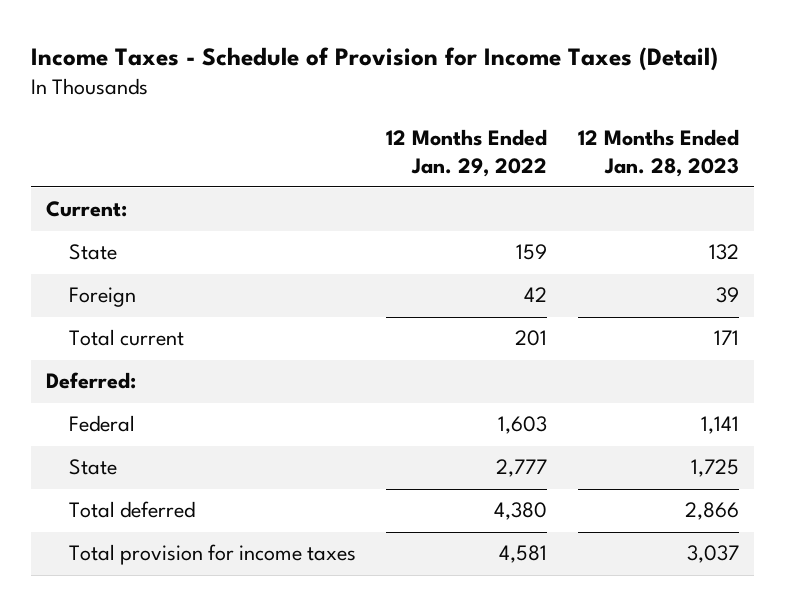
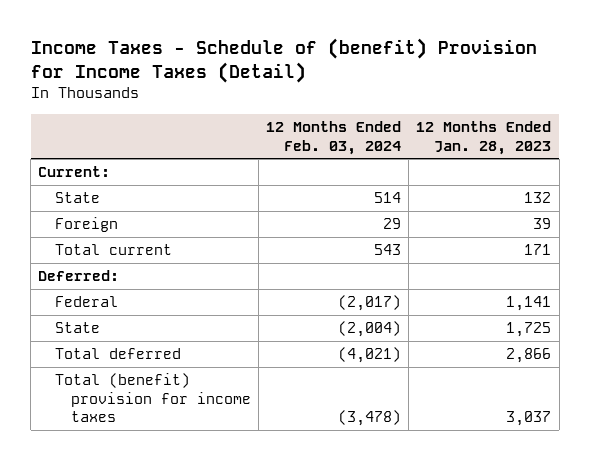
[30,46,718,71] Income Taxes - Schedule of Provision for Income Taxes (Detail) -> [30,38,537,83] Income Taxes - Schedule of (benefit) Provision for Income Taxes (Detail)
[386,128,548,177] 12 Months Ended Jan. 29, 2022 -> none
none -> [266,120,402,155] 12 Months Ended Feb. 03, 2024
[68,544,356,566] Total provision for income taxes -> [54,373,251,423] Total (benefit) provision for income taxes

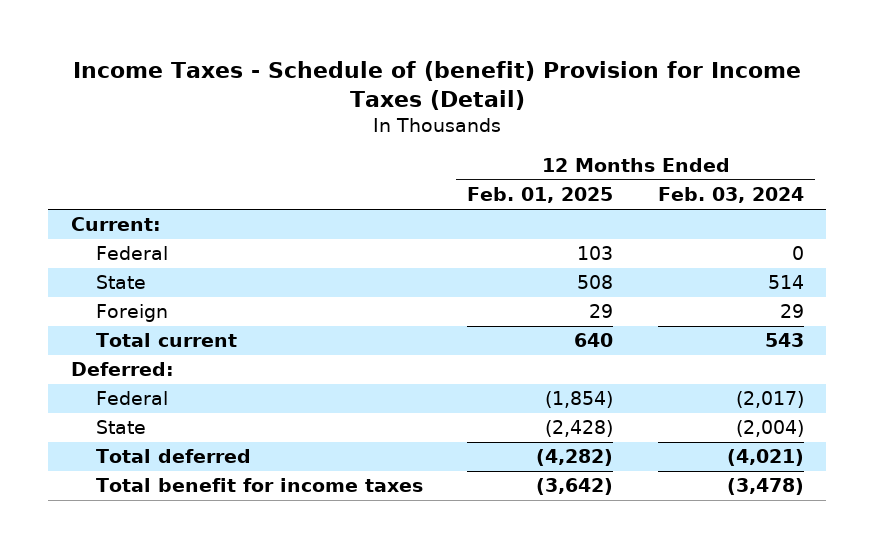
[416,120,552,155] 12 Months Ended Jan. 28, 2023 -> none
none -> [467,187,614,204] Feb. 01, 2025
none -> [95,246,168,261] Federal
[54,373,251,423] Total (benefit) provision for income taxes -> [95,478,423,493] Total benefit for income taxes

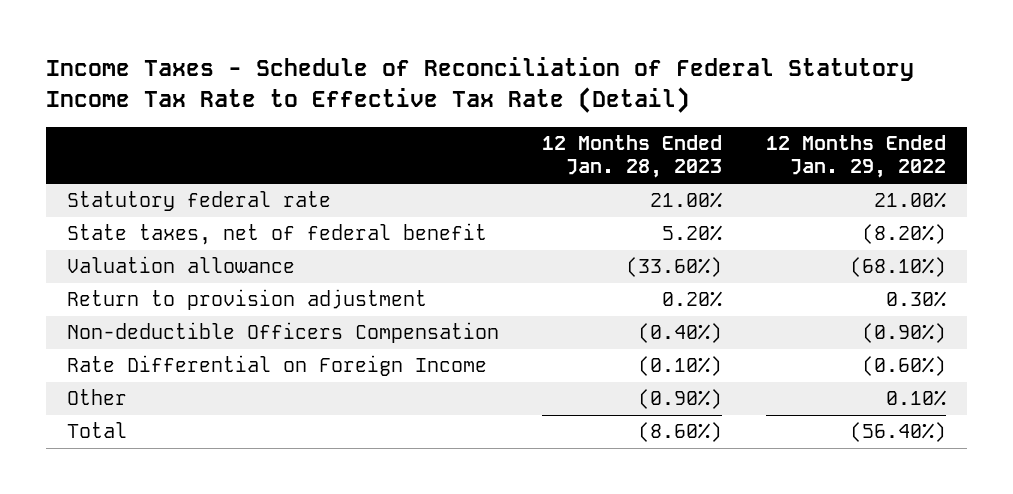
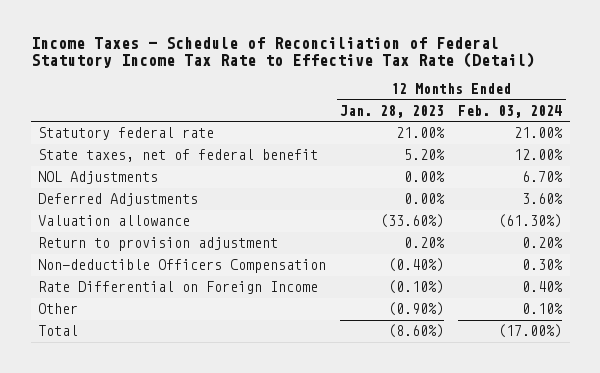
[765,135,946,179] 12 Months Ended Jan. 29, 2022 -> none
none -> [458,104,563,118] Feb. 03, 2024
none -> [38,171,159,185] NOL Adjustments
none -> [38,193,199,207] Deferred Adjustments

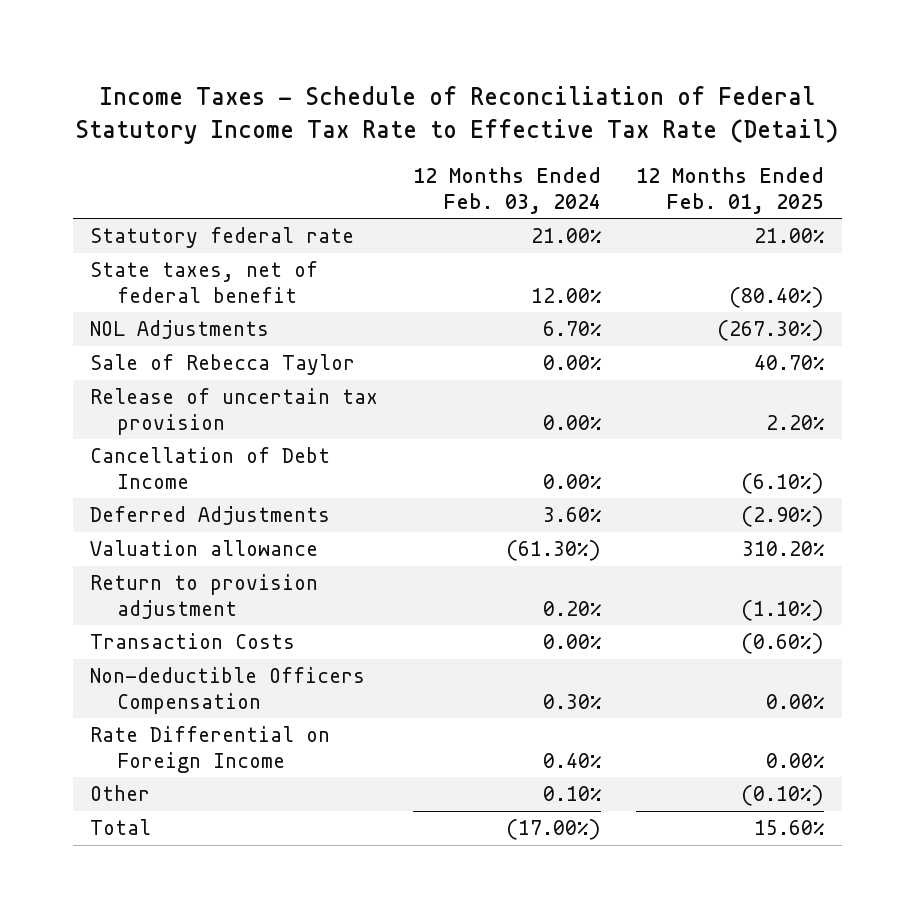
[340,104,445,118] Jan. 28, 2023 -> none
none -> [636,167,825,214] 12 Months Ended Feb. 01, 2025
none -> [90,354,356,376] Sale of Rebecca Taylor
none -> [90,388,379,435] Release of uncertain tax provision
none -> [90,447,331,489] Cancellation of Debt Income
none -> [90,633,296,650] Transaction Costs

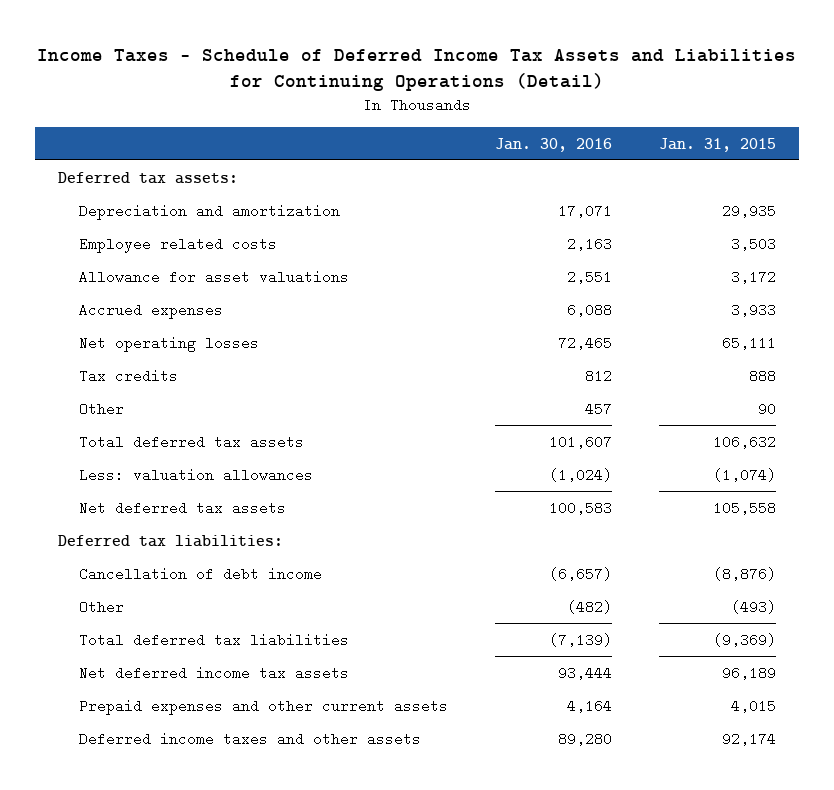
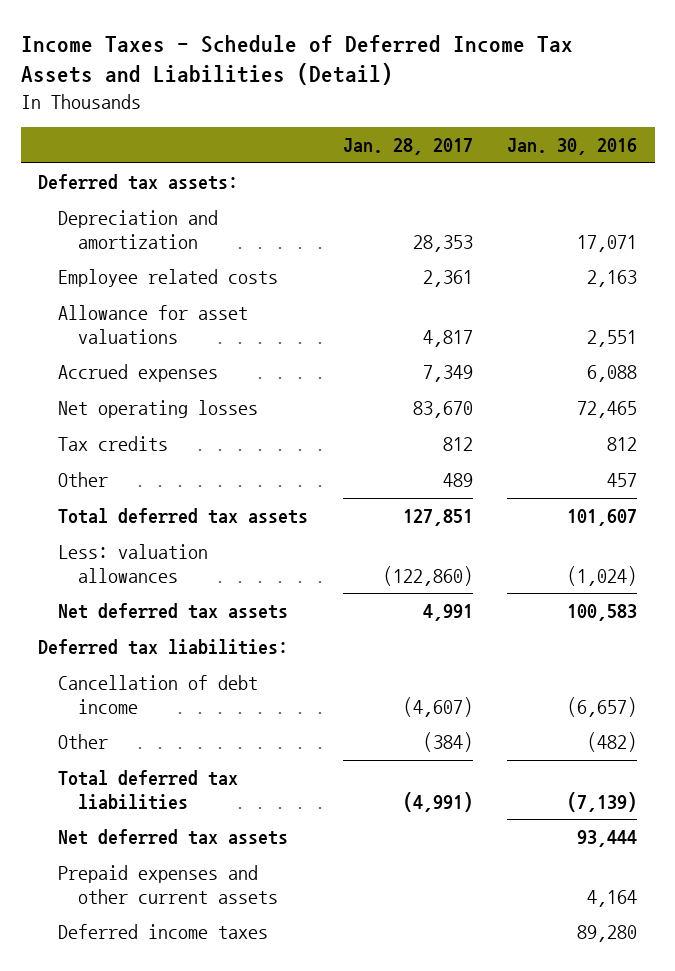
[36,49,796,92] Income Taxes - Schedule of Deferred Income Tax Assets and Liabilities for Continuing Operations (Detail) -> [20,34,573,86] Income Taxes - Schedule of Deferred Income Tax Assets and Liabilities (Detail)
[658,137,776,152] Jan. 31, 2015 -> none
none -> [342,138,473,156] Jan. 28, 2017
[79,665,350,680] Net deferred income tax assets -> [58,829,289,846] Net deferred tax assets
[79,731,422,746] Deferred income taxes and other assets -> [58,924,269,940] Deferred income taxes

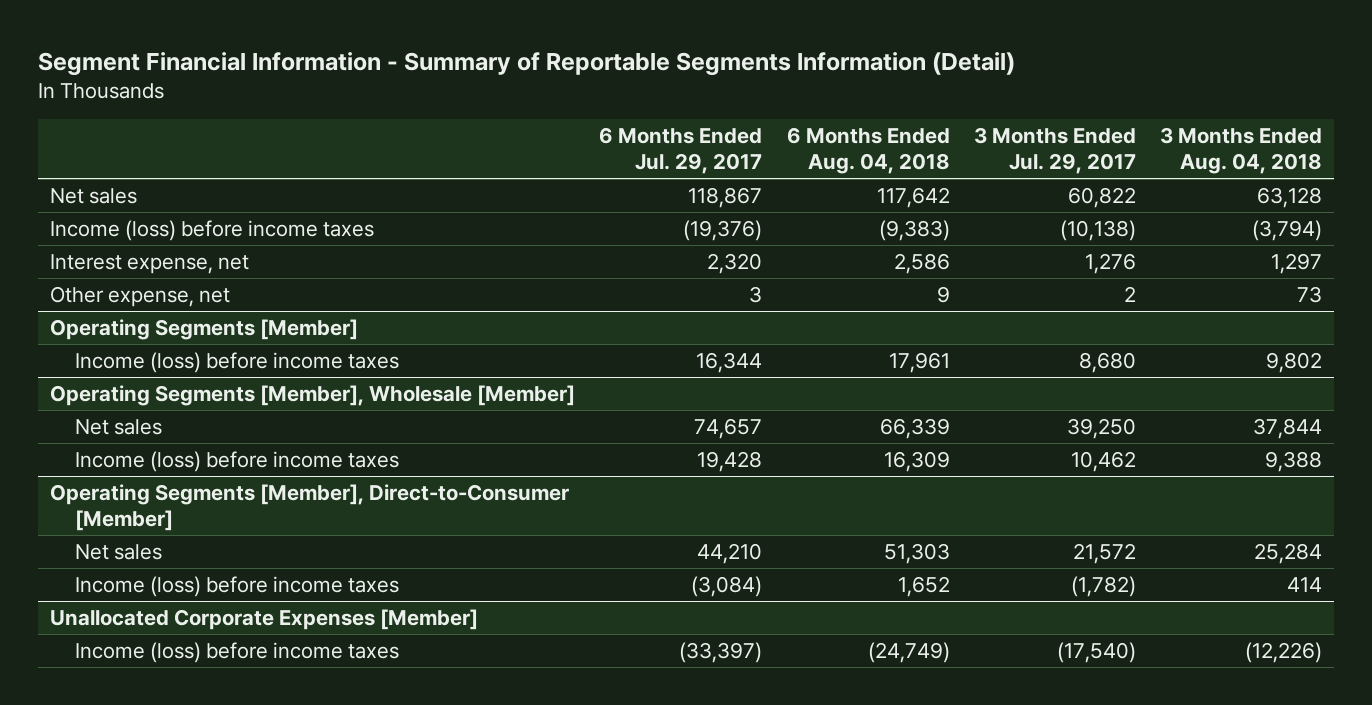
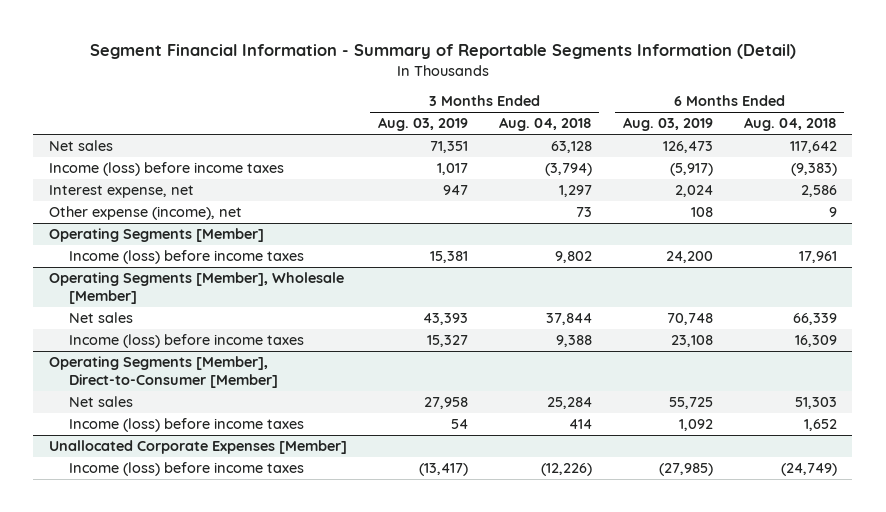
[599,127,763,174] 6 Months Ended Jul. 29, 2017 -> none
[973,127,1136,174] 3 Months Ended Jul. 29, 2017 -> none
none -> [377,117,468,132] Aug. 03, 2019
none -> [622,117,713,132] Aug. 03, 2019
[50,285,231,307] Other expense, net -> [48,206,242,221] Other expense (income), net

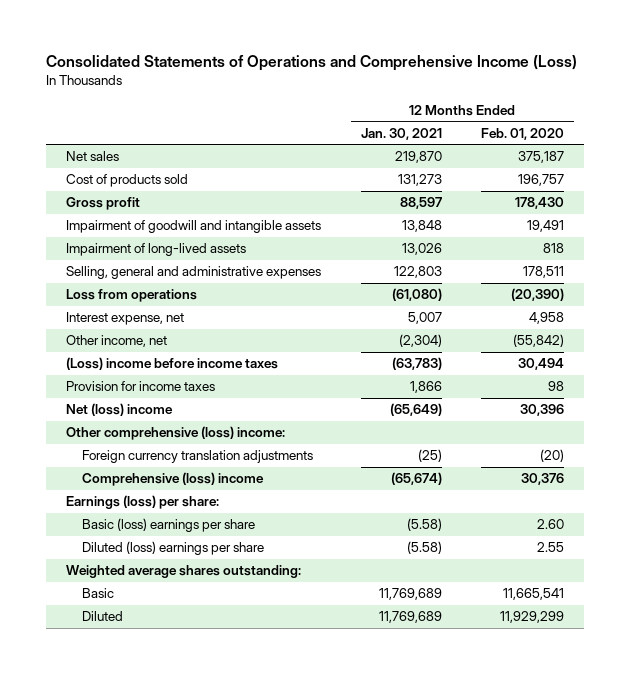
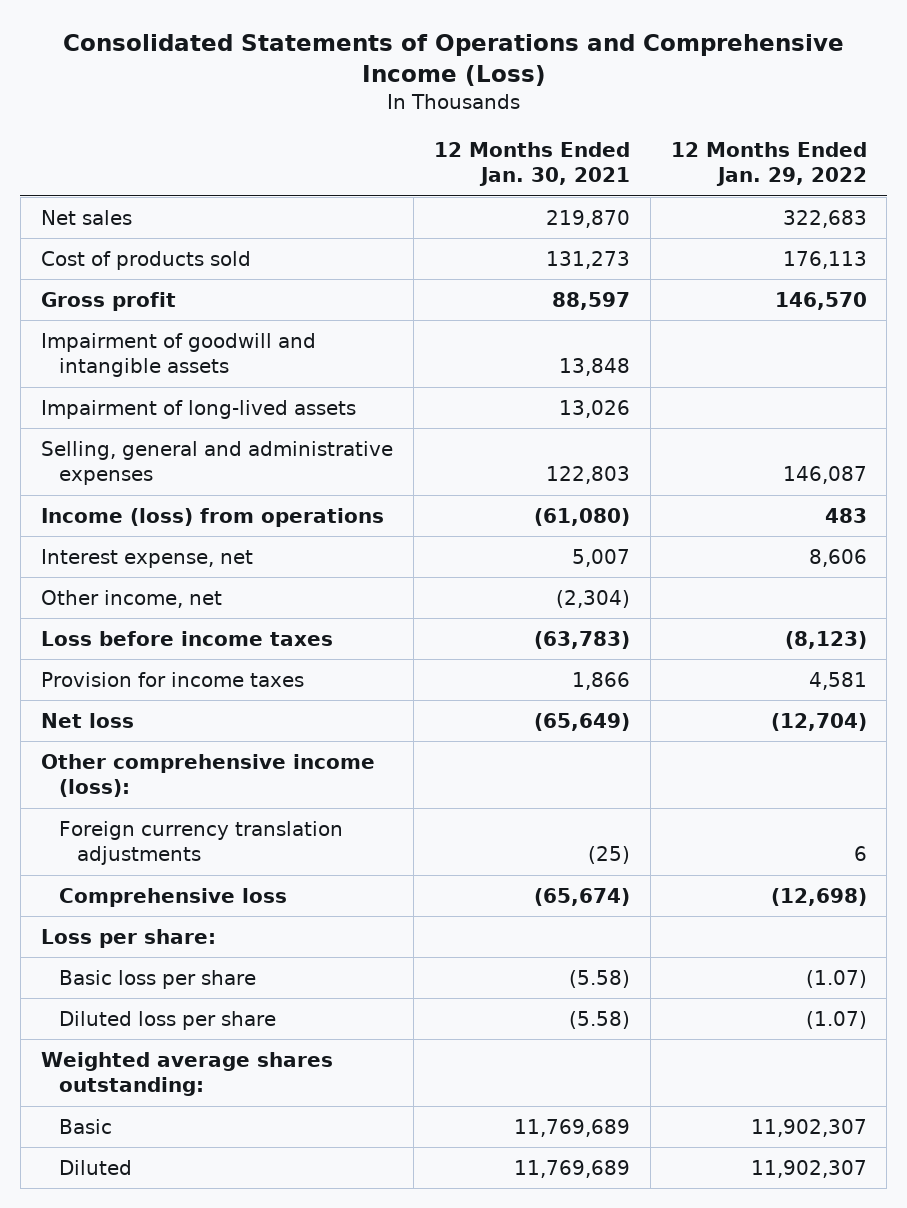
[481,127,565,140] Feb. 01, 2020 -> none
none -> [670,141,867,187] 12 Months Ended Jan. 29, 2022
[65,289,197,303] Loss from operations -> [40,507,384,527] Income (loss) from operations
[65,357,278,371] (Loss) income before income taxes -> [40,630,333,646] Loss before income taxes
[65,403,173,417] Net (loss) income -> [40,712,134,728] Net loss
[65,426,285,441] Other comprehensive (loss) income: -> [40,753,375,798] Other comprehensive income (loss):
[81,472,264,487] Comprehensive (loss) income -> [58,887,287,907] Comprehensive loss
[65,495,219,510] Earnings (loss) per share: -> [40,928,216,948] Loss per share:
[81,518,255,533] Basic (loss) earnings per share -> [58,969,256,989] Basic loss per share
[81,541,264,556] Diluted (loss) earnings per share -> [58,1010,276,1030] Diluted loss per share

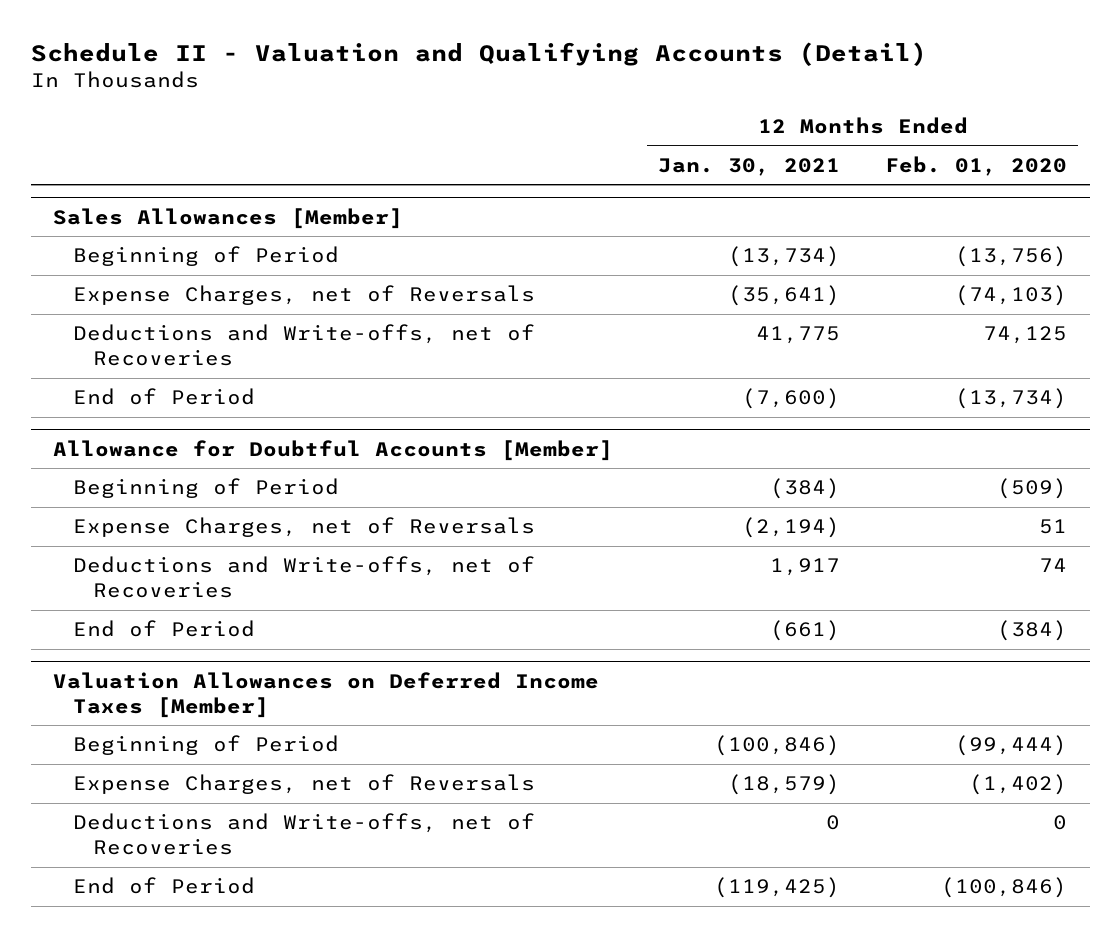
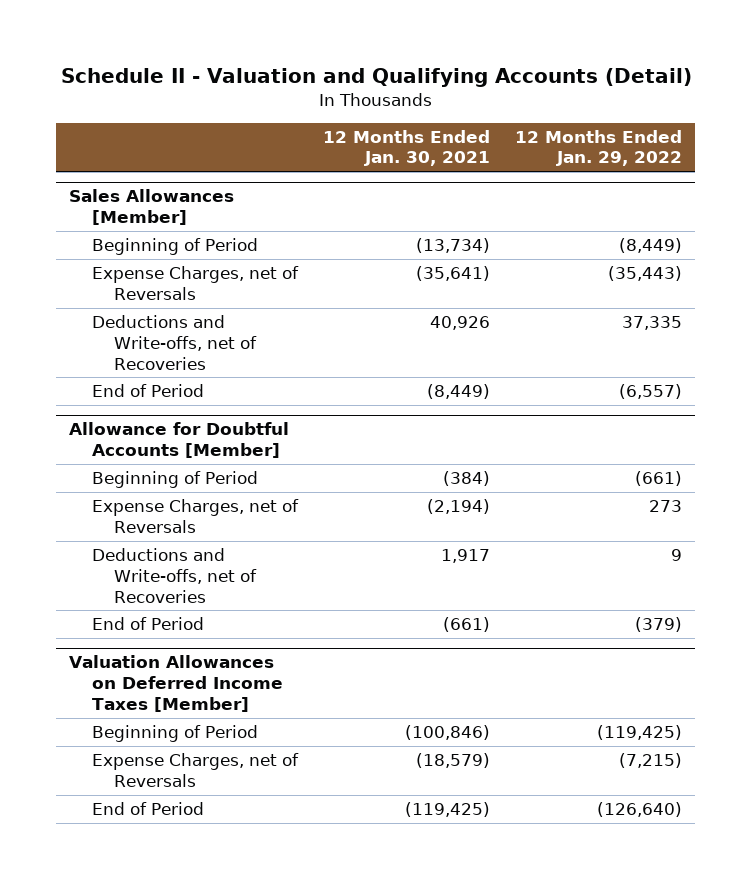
[885,155,1068,176] Feb. 01, 2020 -> none
none -> [515,129,683,167] 12 Months Ended Jan. 29, 2022
[756,326,841,345] 41,775 -> [430,315,491,330] 40,926
[742,388,841,410] (7,600) -> [427,383,491,399] (8,449)
[72,813,535,856] Deductions and Write-offs, net of Recoveries -> none

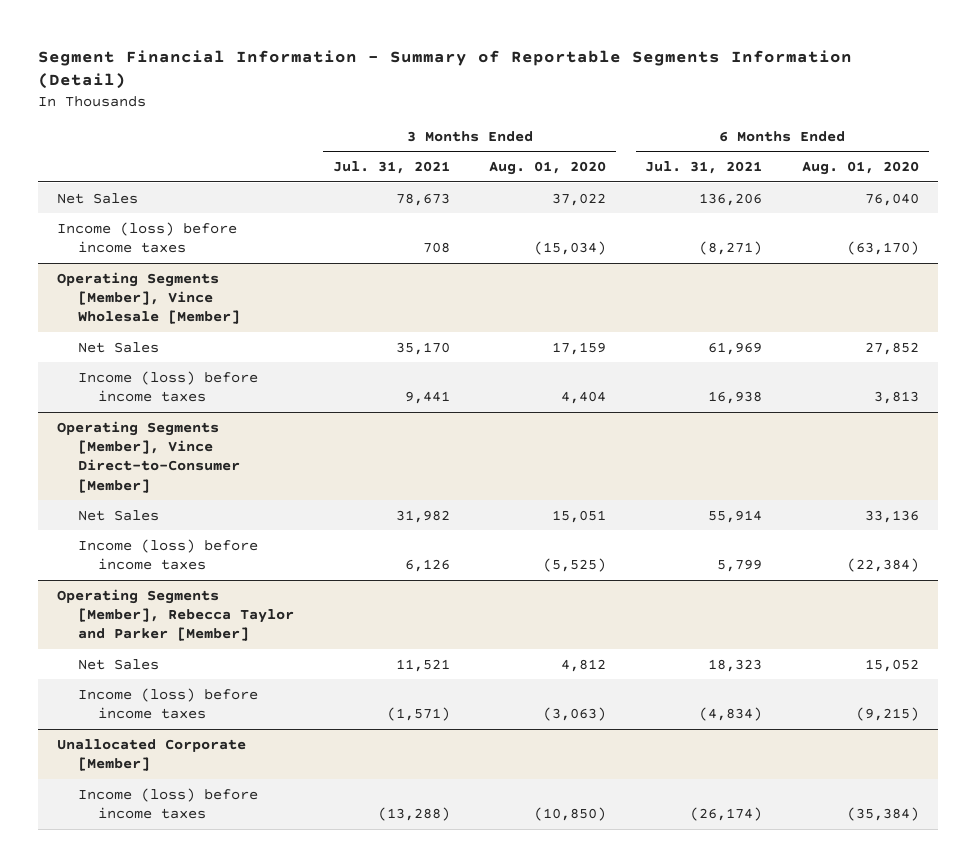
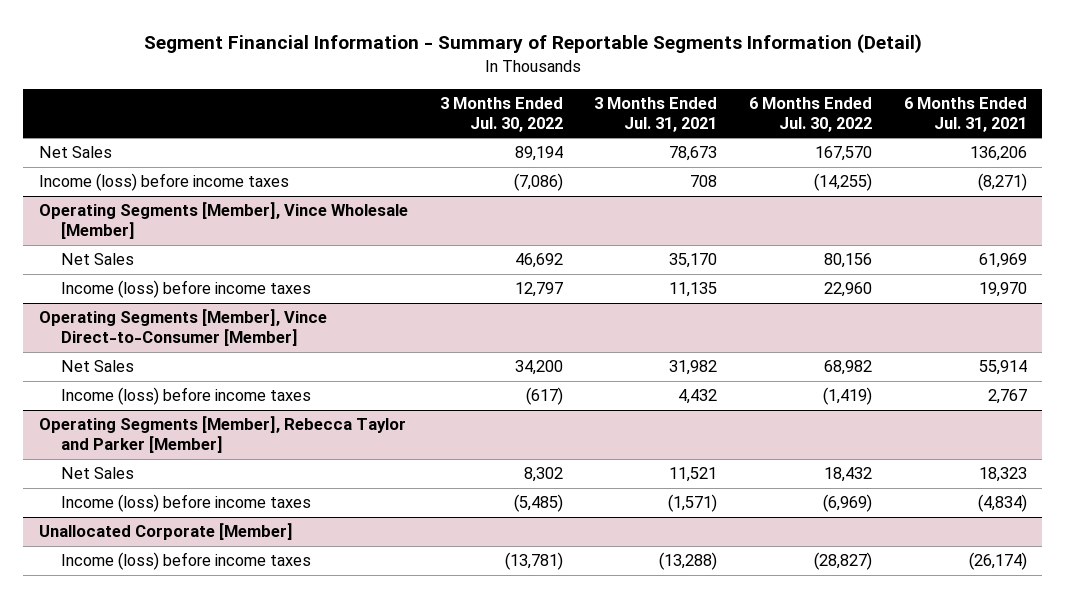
[489,161,607,176] Aug. 01, 2020 -> none
[801,161,919,176] Aug. 01, 2020 -> none
none -> [439,96,563,132] 3 Months Ended Jul. 30, 2022
none -> [749,96,873,132] 6 Months Ended Jul. 30, 2022
[404,391,450,405] 9,441 -> [669,282,718,298] 11,135
[708,391,763,405] 16,938 -> [978,282,1027,298] 19,970
[404,559,450,573] 6,126 -> [678,389,718,405] 4,432
[717,559,763,573] 5,799 -> [987,389,1027,405] 2,767

